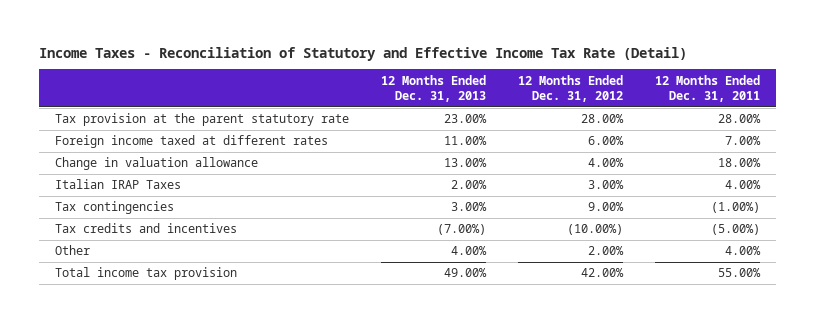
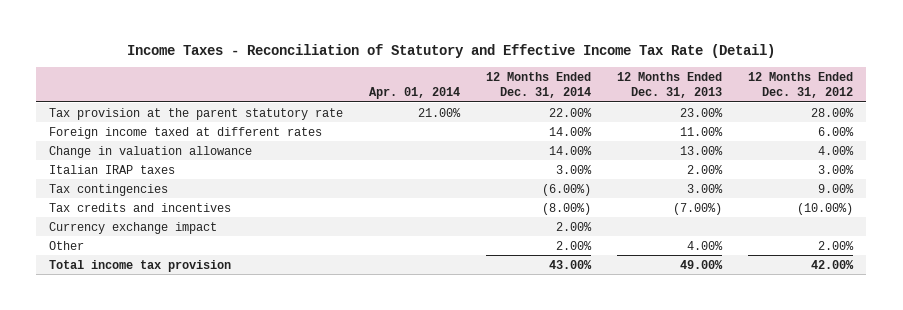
[654,74,760,103] 12 Months Ended Dec. 31, 2011 -> none
none -> [369,87,461,100] Apr. 01, 2014
none -> [486,71,592,99] 12 Months Ended Dec. 31, 2014
[54,179,181,190] Italian IRAP Taxes -> [49,164,176,174] Italian IRAP taxes
none -> [49,221,218,234] Currency exchange impact

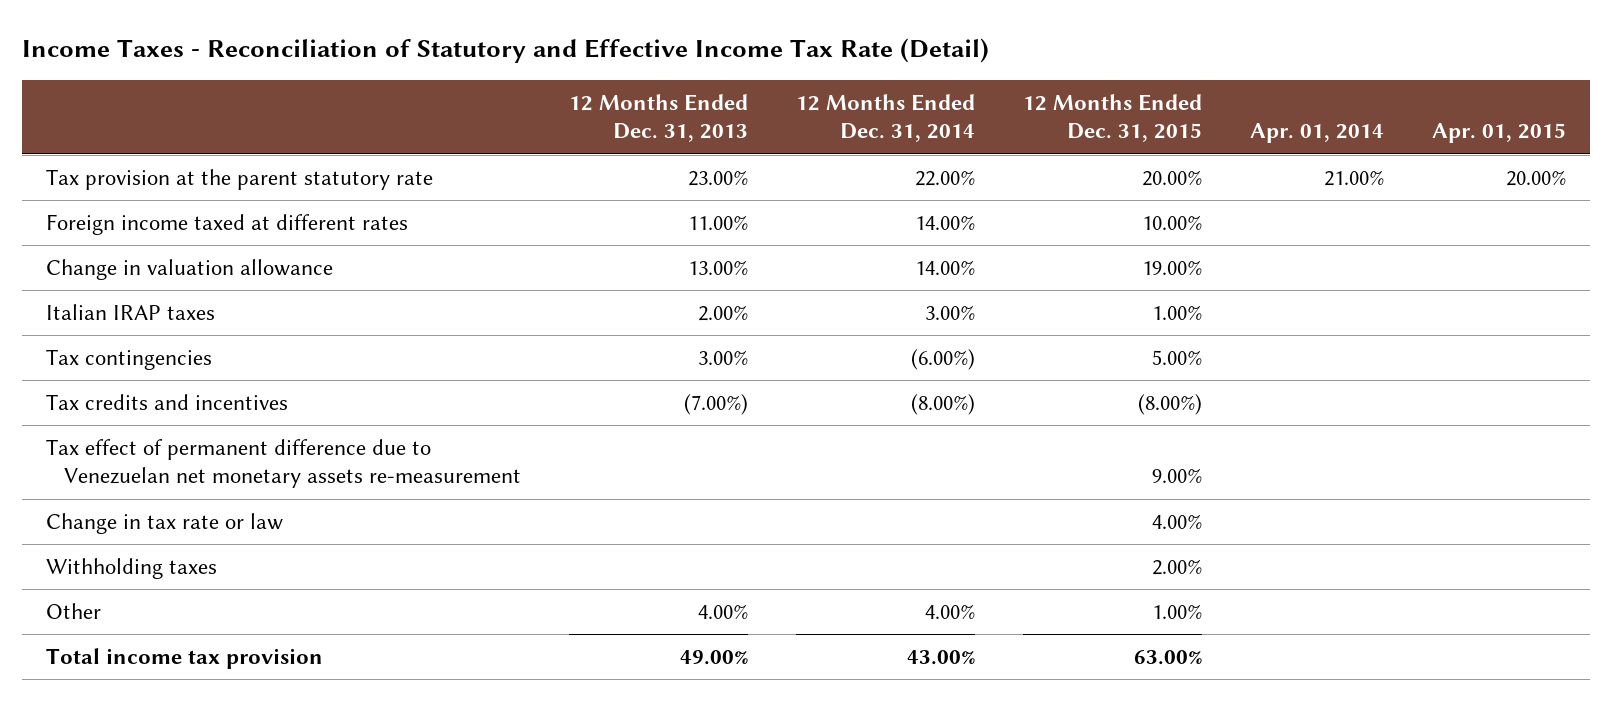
[748,71,854,99] 12 Months Ended Dec. 31, 2012 -> none
none -> [1022,94,1202,143] 12 Months Ended Dec. 31, 2015
none -> [1431,123,1566,144] Apr. 01, 2015
[49,221,218,234] Currency exchange impact -> none
none -> [46,439,521,489] Tax effect of permanent difference due to Venezuelan net monetary assets re-measurement
none -> [46,513,284,535] Change in tax rate or law
none -> [46,558,218,580] Withholding taxes
[556,240,593,250] 2.00% -> [924,604,975,620] 4.00%

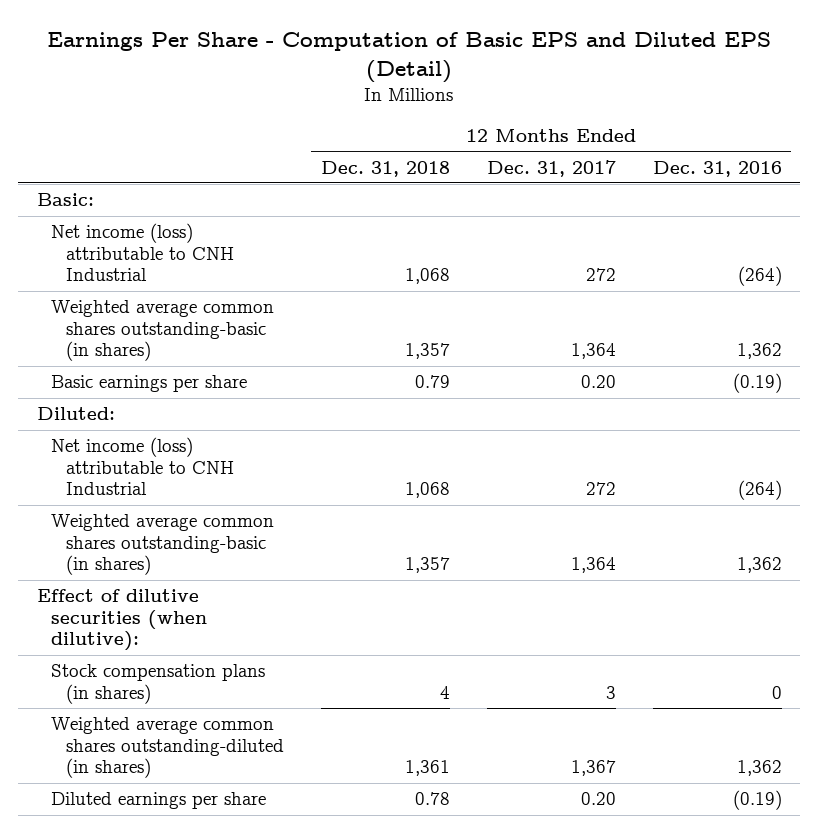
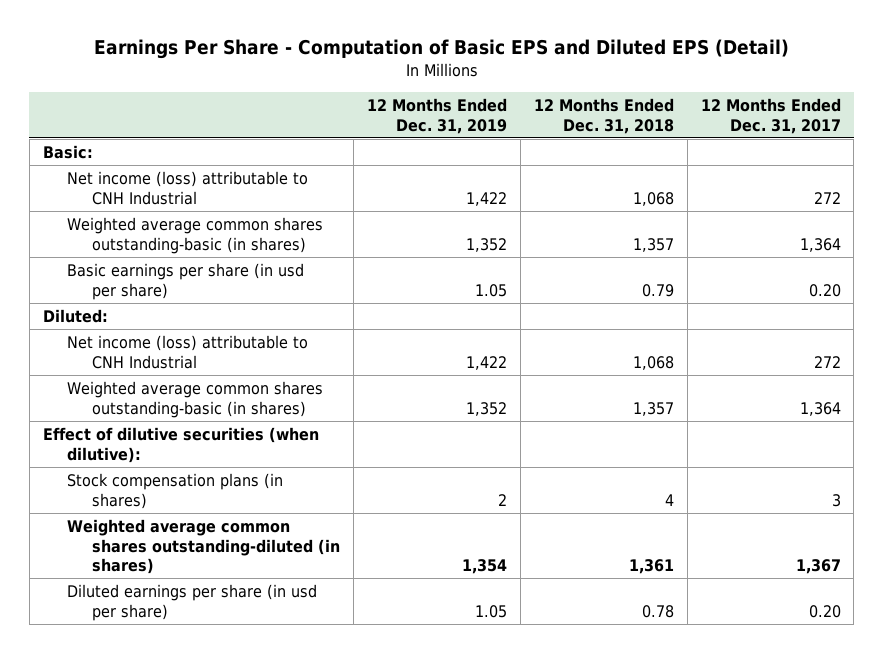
[652,160,782,177] Dec. 31, 2016 -> none
none -> [366,97,507,134] 12 Months Ended Dec. 31, 2019
[51,375,248,393] Basic earnings per share -> [67,262,305,300] Basic earnings per share (in usd per share)
[51,792,267,810] Diluted earnings per share -> [67,583,318,621] Diluted earnings per share (in usd per share)

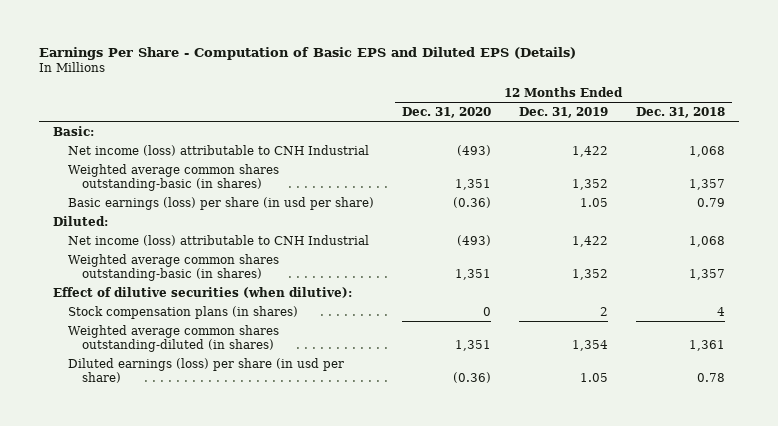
[93,39,789,60] Earnings Per Share - Computation of Basic EPS and Diluted EPS (Detail) -> [38,46,576,60] Earnings Per Share - Computation of Basic EPS and Diluted EPS (Details)
[700,97,841,134] 12 Months Ended Dec. 31, 2017 -> none
none -> [401,106,491,118] Dec. 31, 2020
[67,262,305,300] Basic earnings per share (in usd per share) -> [67,196,374,210] Basic earnings (loss) per share (in usd per share)
[67,583,318,621] Diluted earnings per share (in usd per share) -> [67,357,344,383] Diluted earnings (loss) per share (in usd per share)

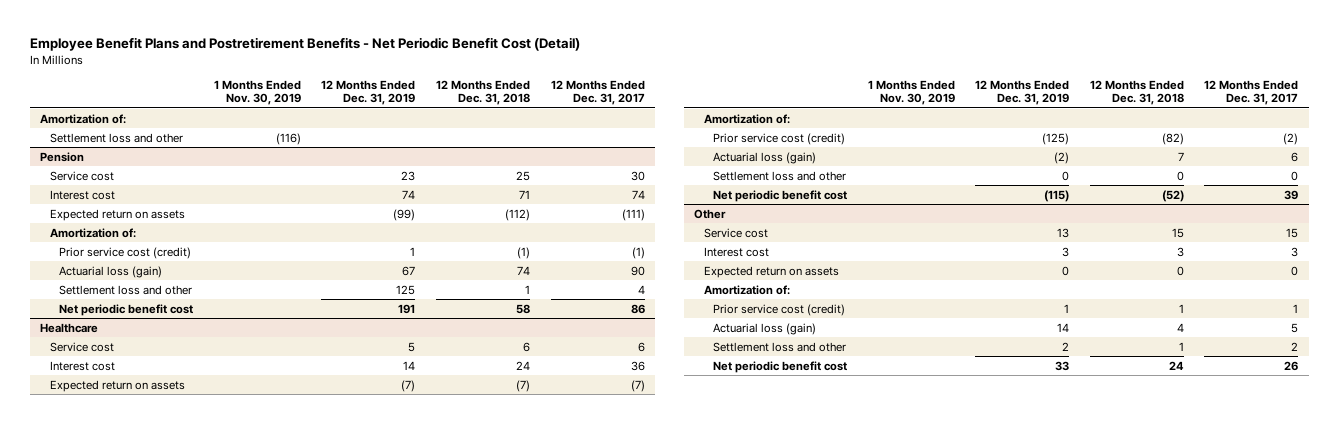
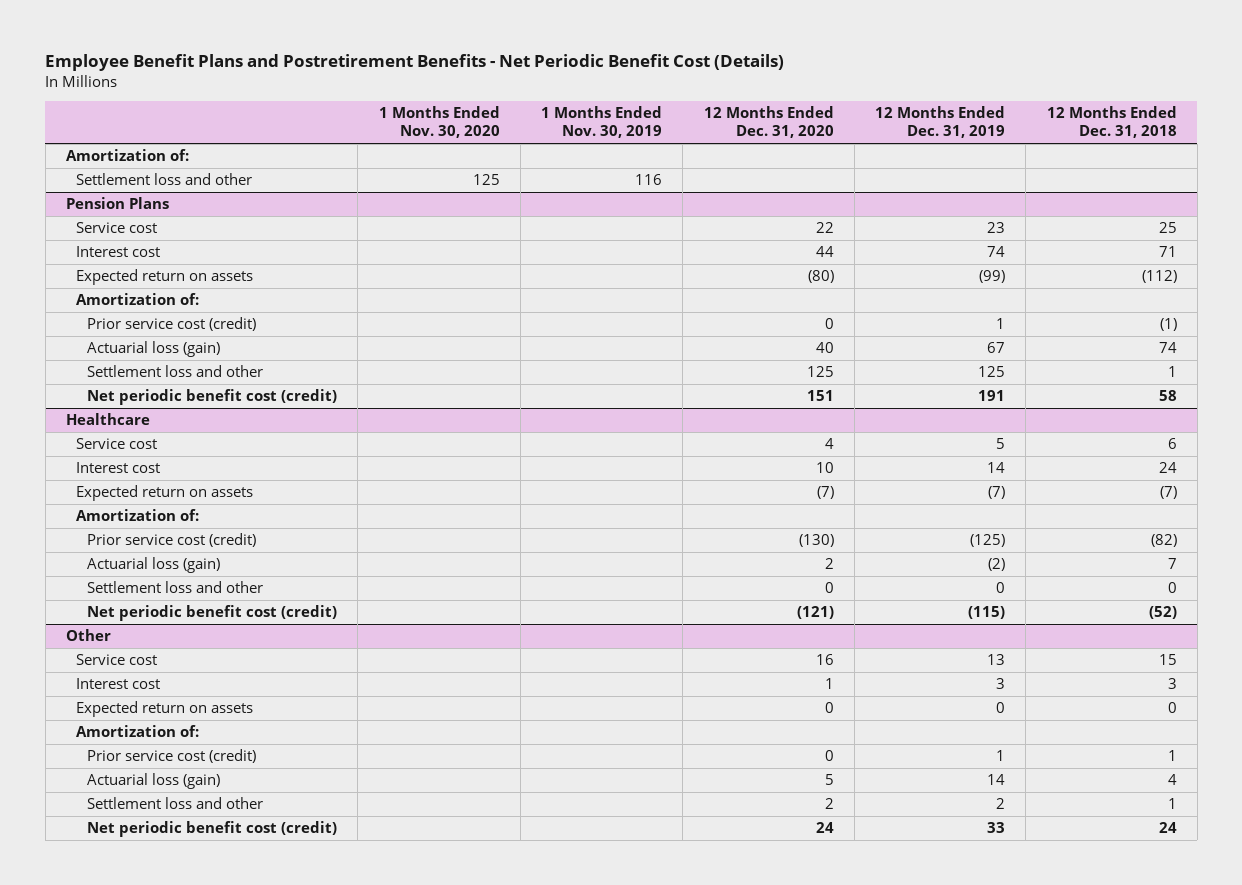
[30,36,581,51] Employee Benefit Plans and Postretirement Benefits - Net Periodic Benefit Cost (Detail) -> [45,54,785,72] Employee Benefit Plans and Postretirement Benefits - Net Periodic Benefit Cost (Details)
[550,79,645,106] 12 Months Ended Dec. 31, 2017 -> none
none -> [378,106,500,139] 1 Months Ended Nov. 30, 2020
none -> [703,106,834,139] 12 Months Ended Dec. 31, 2020
[275,132,301,145] (116) -> [635,174,663,186] 116
[40,151,85,162] Pension -> [65,197,169,210] Pension Plans
[59,303,194,316] Net periodic benefit cost -> [87,389,338,406] Net periodic benefit cost (credit)
[712,189,847,202] Net periodic benefit cost -> [87,605,338,622] Net periodic benefit cost (credit)
[712,360,847,373] Net periodic benefit cost -> [87,821,338,838] Net periodic benefit cost (credit)

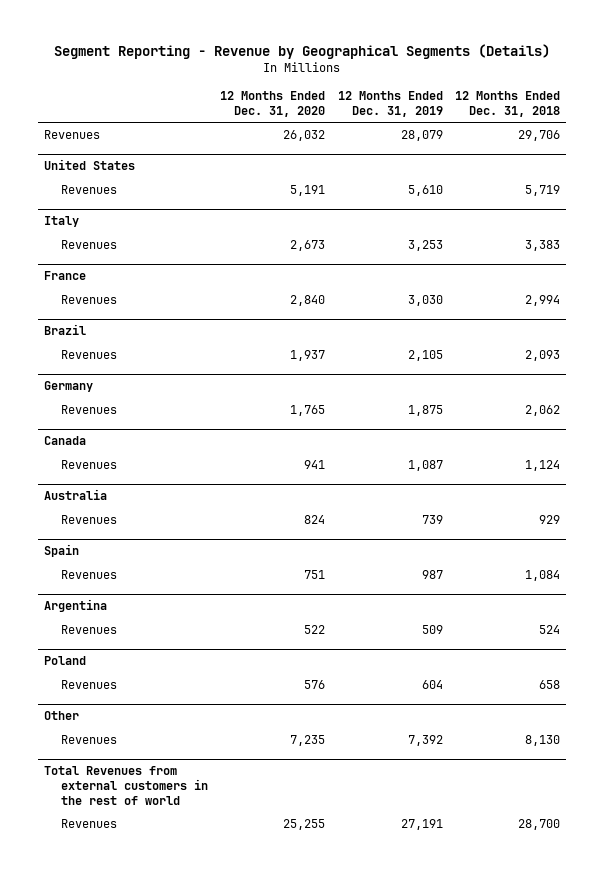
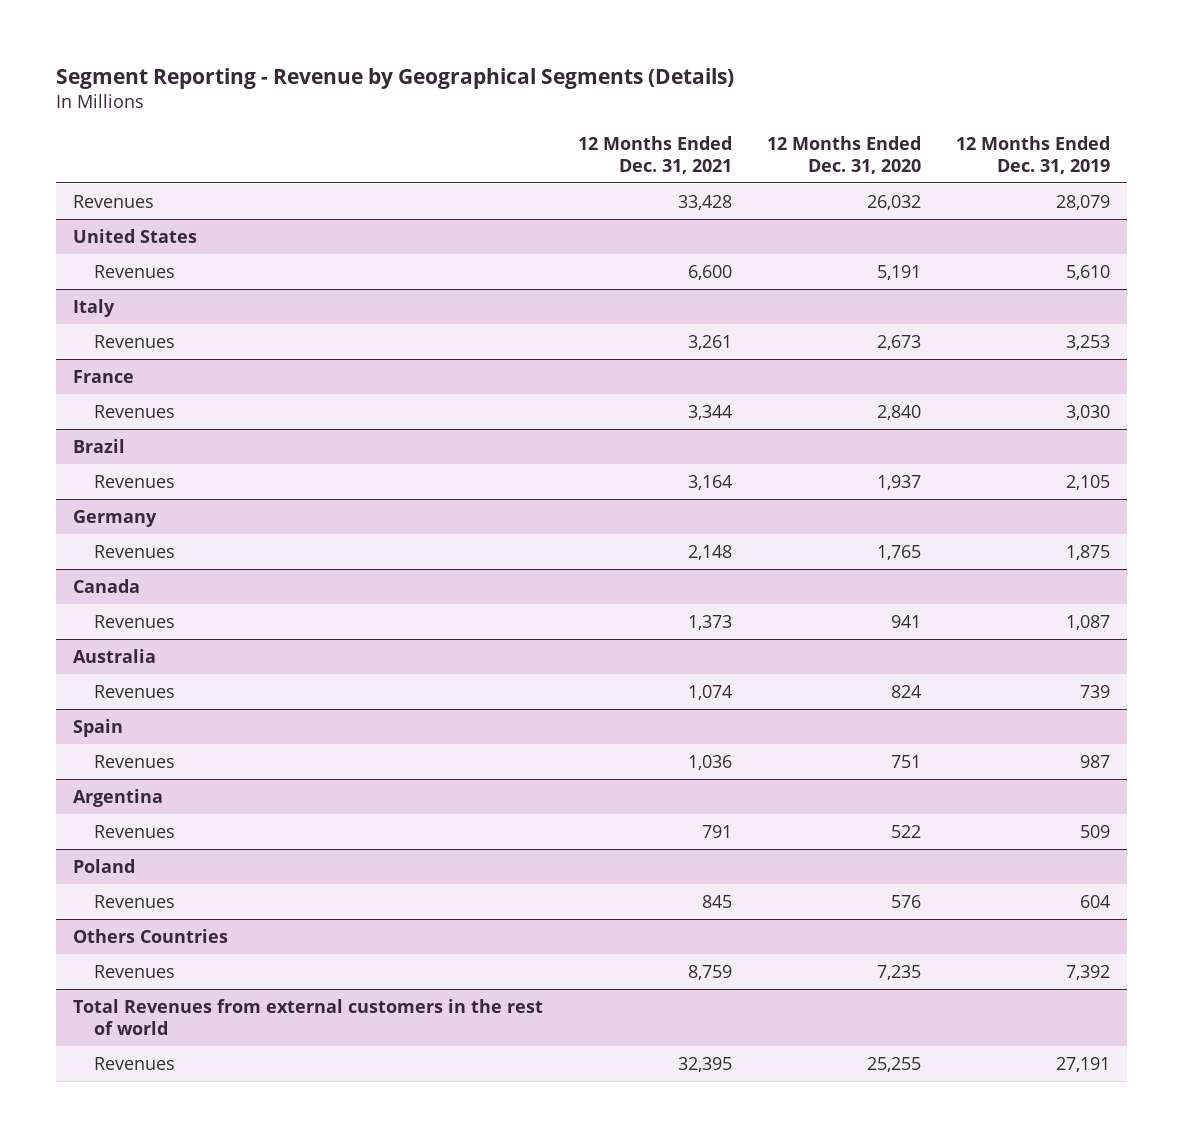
[455,91,561,117] 12 Months Ended Dec. 31, 2018 -> none
none -> [578,135,733,174] 12 Months Ended Dec. 31, 2021
[44,711,80,721] Other -> [73,928,229,943] Others Countries

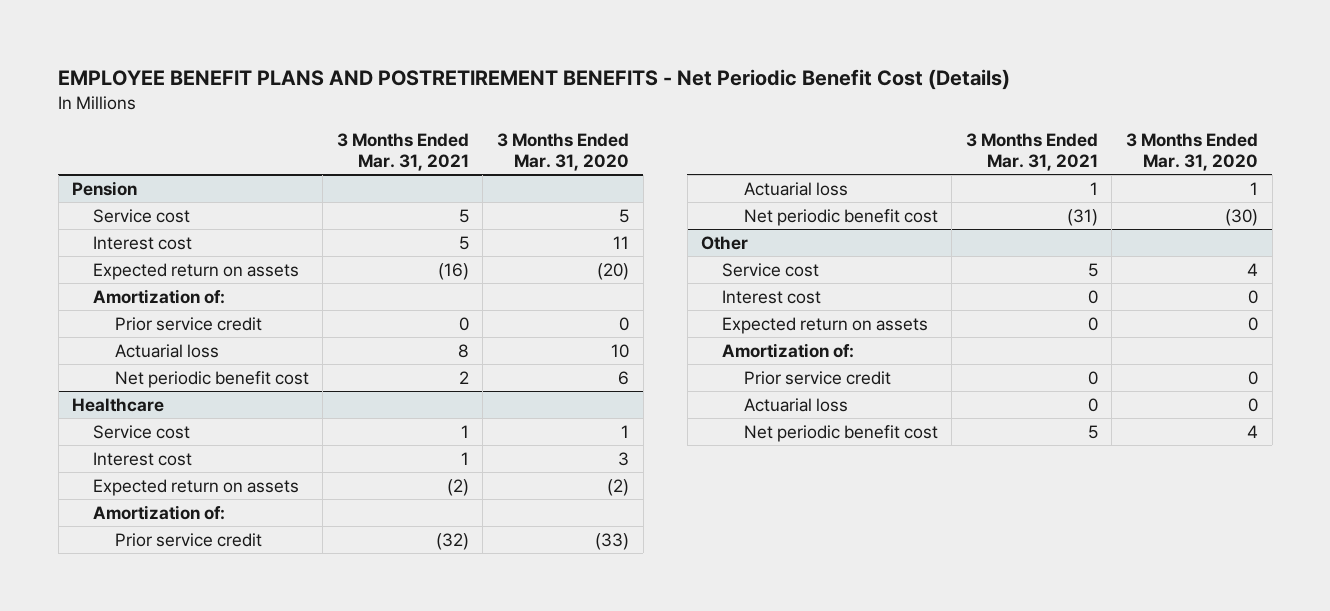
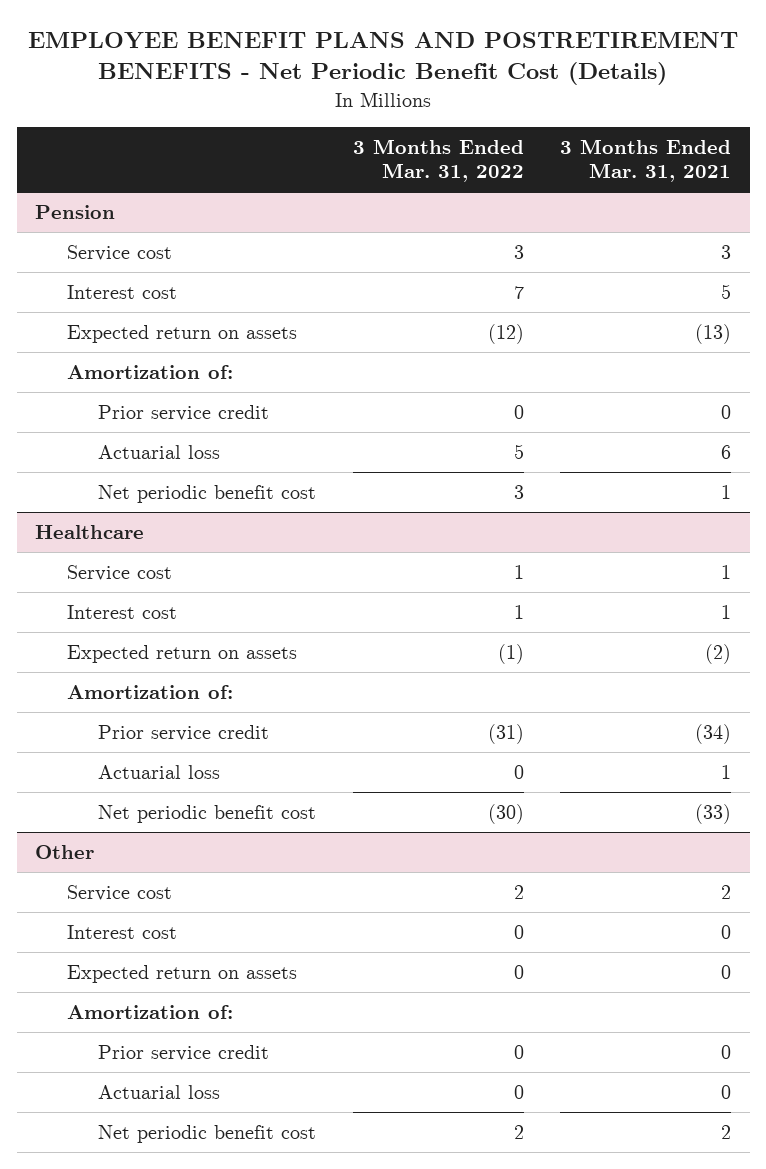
[496,133,629,172] 3 Months Ended Mar. 31, 2020 -> none
none -> [352,138,524,183] 3 Months Ended Mar. 31, 2022
[458,208,469,223] 5 -> [721,245,732,260] 3
[437,262,469,280] (16) -> [695,324,732,345] (13)
[457,343,469,358] 8 -> [721,445,732,460] 6
[458,370,469,384] 2 -> [721,485,732,500] 1
[435,532,469,550] (32) -> [695,724,732,745] (34)
[1066,208,1098,226] (31) -> [695,804,732,825] (33)
[1087,262,1098,277] 5 -> [721,885,732,900] 2
[1087,424,1098,439] 5 -> [721,1125,732,1140] 2

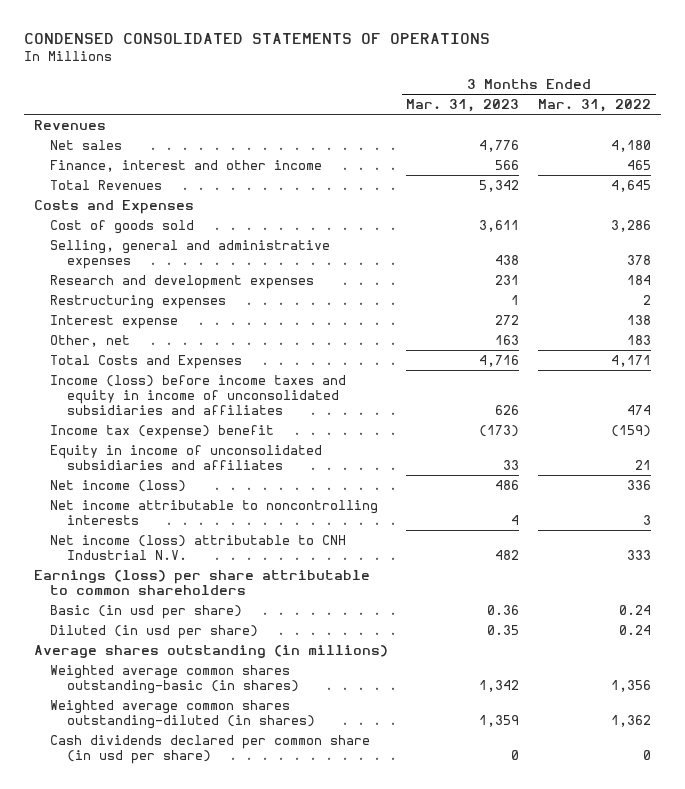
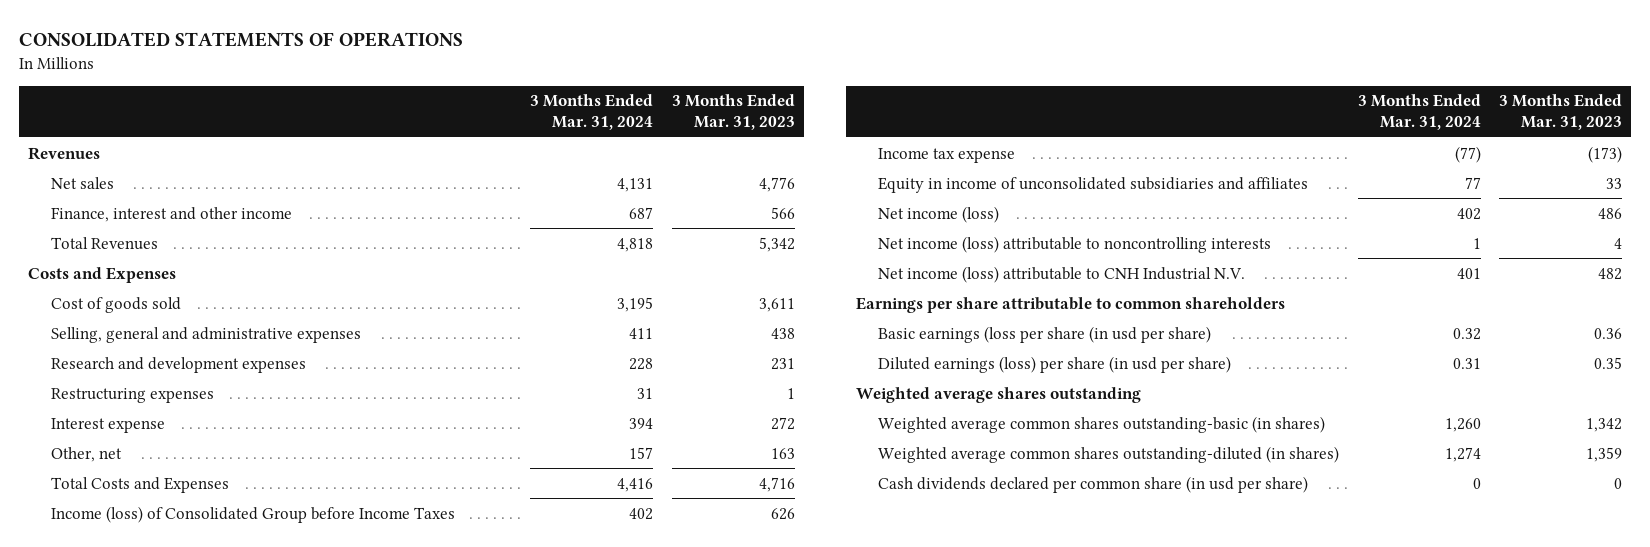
[24,33,491,45] CONDENSED CONSOLIDATED STATEMENTS OF OPERATIONS -> [19,31,464,47] CONSOLIDATED STATEMENTS OF OPERATIONS
[538,98,652,112] Mar. 31, 2022 -> none
none -> [530,94,654,131] 3 Months Ended Mar. 31, 2024
[50,374,347,415] Income (loss) before income taxes and equity in income of unconsolidated subsidiaries and affiliates -> [50,505,455,523] Income (loss) of Consolidated Group before Income Taxes
[50,424,275,439] Income tax (expense) benefit -> [878,147,1016,163] Income tax expense
[50,499,379,525] Net income attributable to noncontrolling interests -> [878,235,1272,253] Net income (loss) attributable to noncontrolling interests
[33,569,370,595] Earnings (loss) per share attributable to common shareholders -> [855,296,1285,313] Earnings per share attributable to common shareholders
[50,604,243,619] Basic (in usd per share) -> [878,325,1212,343] Basic earnings (loss per share (in usd per share)
[50,624,259,639] Diluted (in usd per share) -> [878,355,1232,373] Diluted earnings (loss) per share (in usd per share)
[33,644,388,658] Average shares outstanding (in millions) -> [855,386,1141,403] Weighted average shares outstanding

